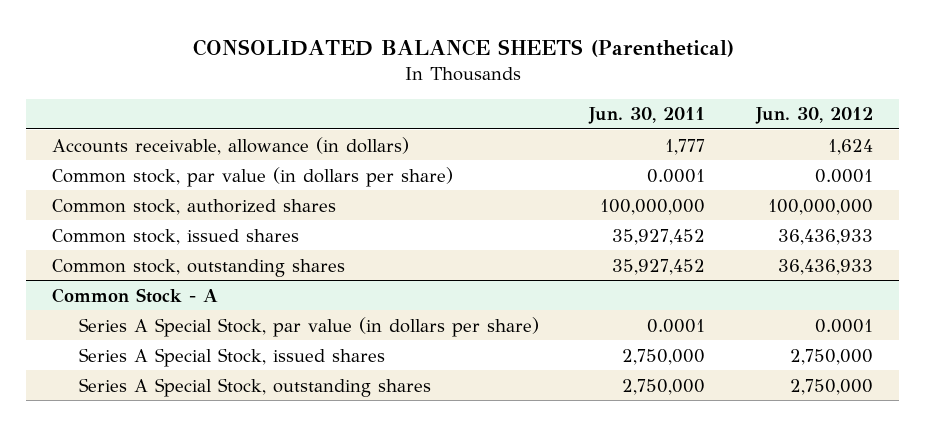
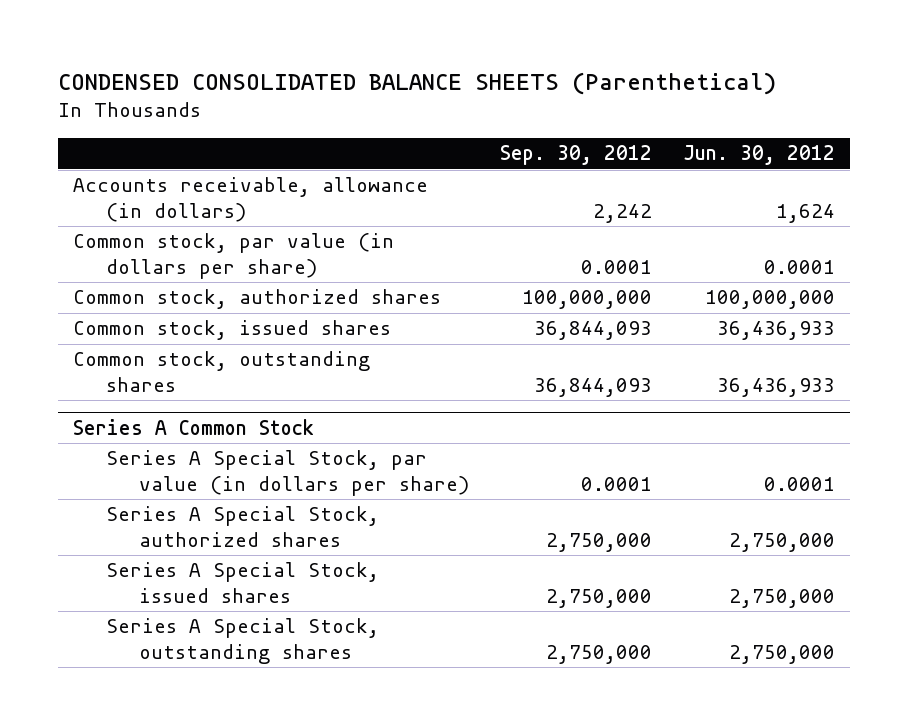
[192,39,734,58] CONSOLIDATED BALANCE SHEETS (Parenthetical) -> [57,71,776,95] CONDENSED CONSOLIDATED BALANCE SHEETS (Parenthetical)
[588,107,706,125] Jun. 30, 2011 -> none
none -> [499,145,652,166] Sep. 30, 2012
[51,287,218,303] Common Stock - A -> [73,418,315,435] Series A Common Stock
none -> [106,506,380,547] Series A Special Stock, authorized shares

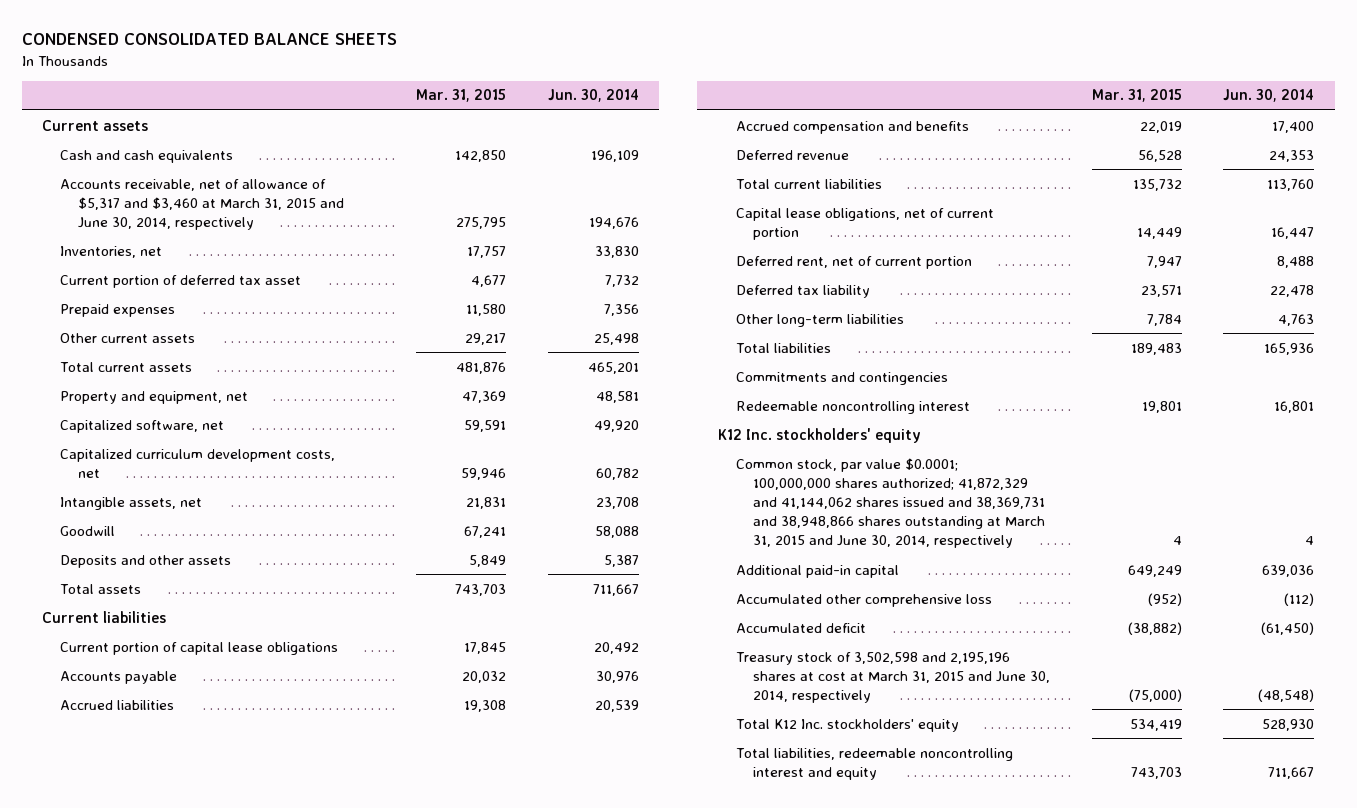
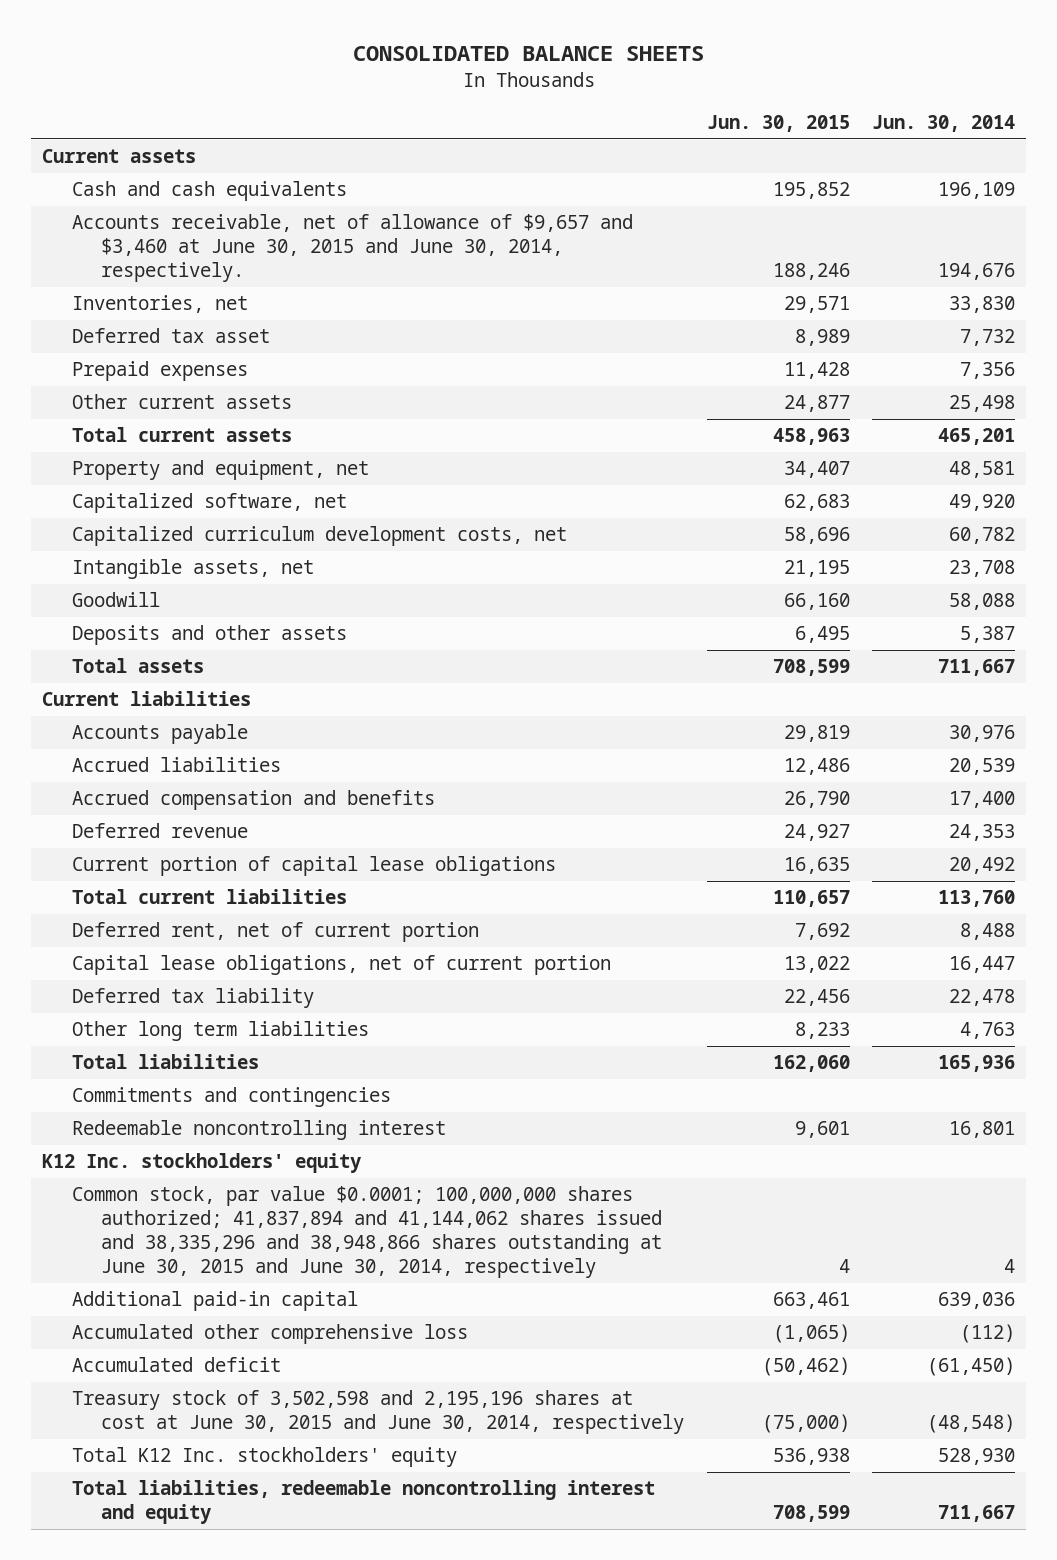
[21,33,397,46] CONDENSED CONSOLIDATED BALANCE SHEETS -> [352,45,704,61] CONSOLIDATED BALANCE SHEETS
[416,89,507,103] Mar. 31, 2015 -> none
none -> [706,115,850,133] Jun. 30, 2015
[60,178,344,231] Accounts receivable, net of allowance of $5,317 and $3,460 at March 31, 2015 and June 30, 2014, respectively -> [71,214,633,283] Accounts receivable, net of allowance of $9,657 and $3,460 at June 30, 2015 and June 30, 2014, respectively.
[60,274,302,288] Current portion of deferred tax asset -> [71,328,270,344] Deferred tax asset
[60,641,339,655] Current portion of capital lease obligations -> [71,856,556,877] Current portion of capital lease obligations
[735,207,994,240] Capital lease obligations, net of current portion -> [71,955,611,976] Capital lease obligations, net of current portion
[735,313,904,327] Other long-term liabilities -> [71,1021,369,1042] Other long term liabilities
[735,457,1046,549] Common stock, par value $0.0001; 100,000,000 shares authorized; 41,872,329 and 41,144,062 shares issued and 38,369,731 and 38,948,866 shares outstanding at March 31, 2015 and June 30, 2014, respectively -> [71,1186,663,1279] Common stock, par value $0.0001; 100,000,000 shares authorized; 41,837,894 and 41,144,062 shares issued and 38,335,296 and 38,948,866 shares outstanding at June 30, 2015 and June 30, 2014, respectively
[735,651,1051,704] Treasury stock of 3,502,598 and 2,195,196 shares at cost at March 31, 2015 and June 30, 2014, respectively -> [71,1390,685,1435] Treasury stock of 3,502,598 and 2,195,196 shares at cost at June 30, 2015 and June 30, 2014, respectively

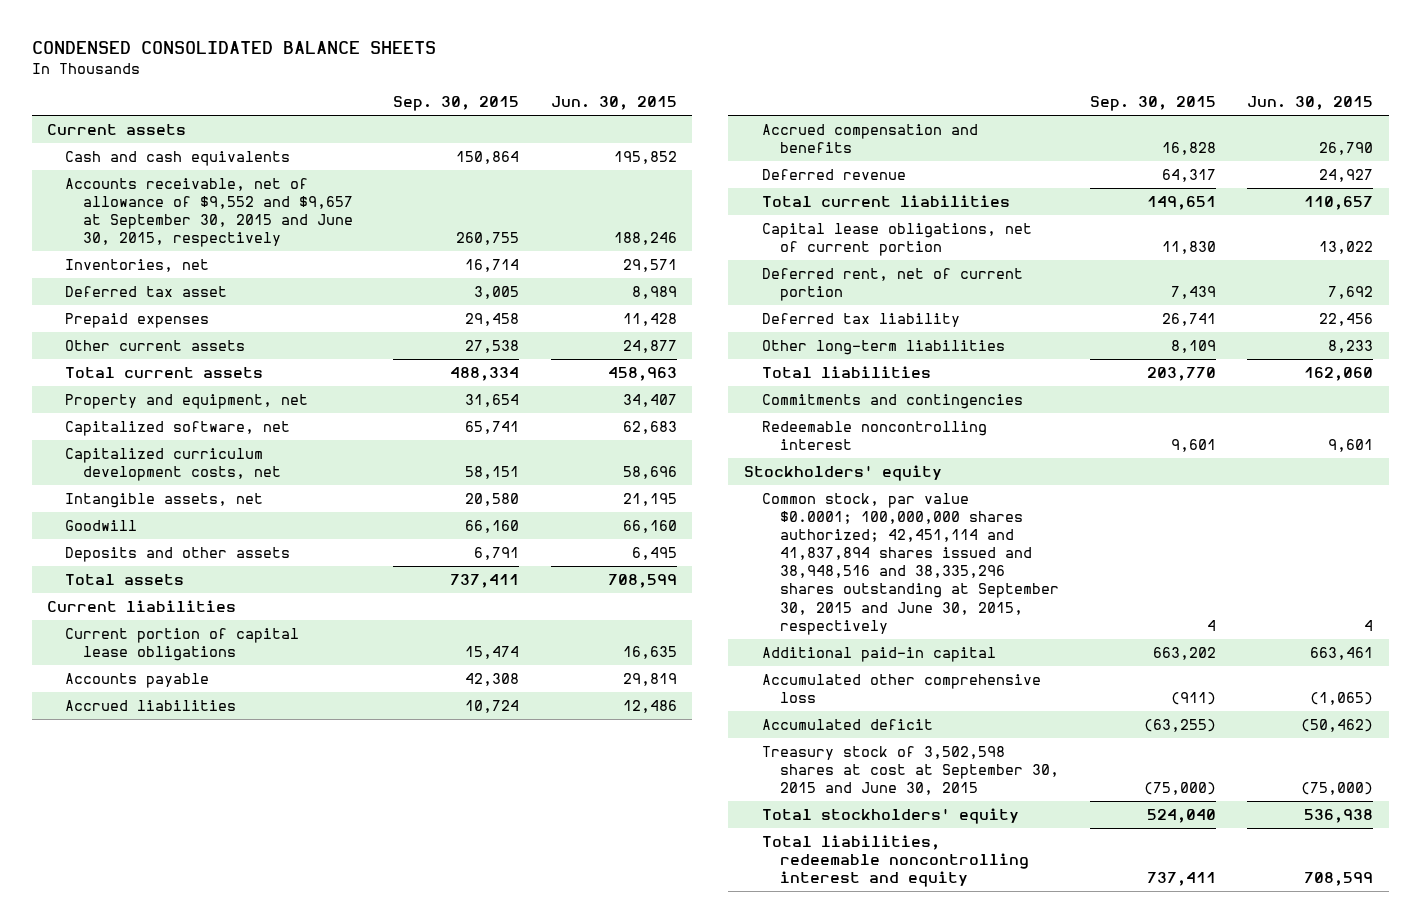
[352,45,704,61] CONSOLIDATED BALANCE SHEETS -> [31,41,436,55] CONDENSED CONSOLIDATED BALANCE SHEETS
[871,115,1015,133] Jun. 30, 2014 -> none
none -> [393,96,520,112] Sep. 30, 2015
[71,214,633,283] Accounts receivable, net of allowance of $9,657 and $3,460 at June 30, 2015 and June 30, 2014, respectively. -> [65,178,354,248] Accounts receivable, net of allowance of $9,552 and $9,657 at September 30, 2015 and June 30, 2015, respectively
[71,856,556,877] Current portion of capital lease obligations -> [65,628,300,662] Current portion of capital lease obligations
[71,922,479,943] Deferred rent, net of current portion -> [761,268,1023,302] Deferred rent, net of current portion
[71,1021,369,1042] Other long term liabilities -> [761,340,1005,356] Other long-term liabilities
[42,1153,363,1174] K12 Inc. stockholders' equity -> [744,465,943,482] Stockholders' equity
[71,1186,663,1279] Common stock, par value $0.0001; 100,000,000 shares authorized; 41,837,894 and 41,144,062 shares issued and 38,335,296 and 38,948,866 shares outstanding at June 30, 2015 and June 30, 2014, respectively -> [761,493,1059,635] Common stock, par value $0.0001; 100,000,000 shares authorized; 42,451,114 and 41,837,894 shares issued and 38,948,516 and 38,335,296 shares outstanding at September 30, 2015 and June 30, 2015, respectively
[71,1390,685,1435] Treasury stock of 3,502,598 and 2,195,196 shares at cost at June 30, 2015 and June 30, 2014, respectively -> [761,746,1059,796] Treasury stock of 3,502,598 shares at cost at September 30, 2015 and June 30, 2015
[71,1447,457,1468] Total K12 Inc. stockholders' equity -> [761,808,1019,825] Total stockholders' equity

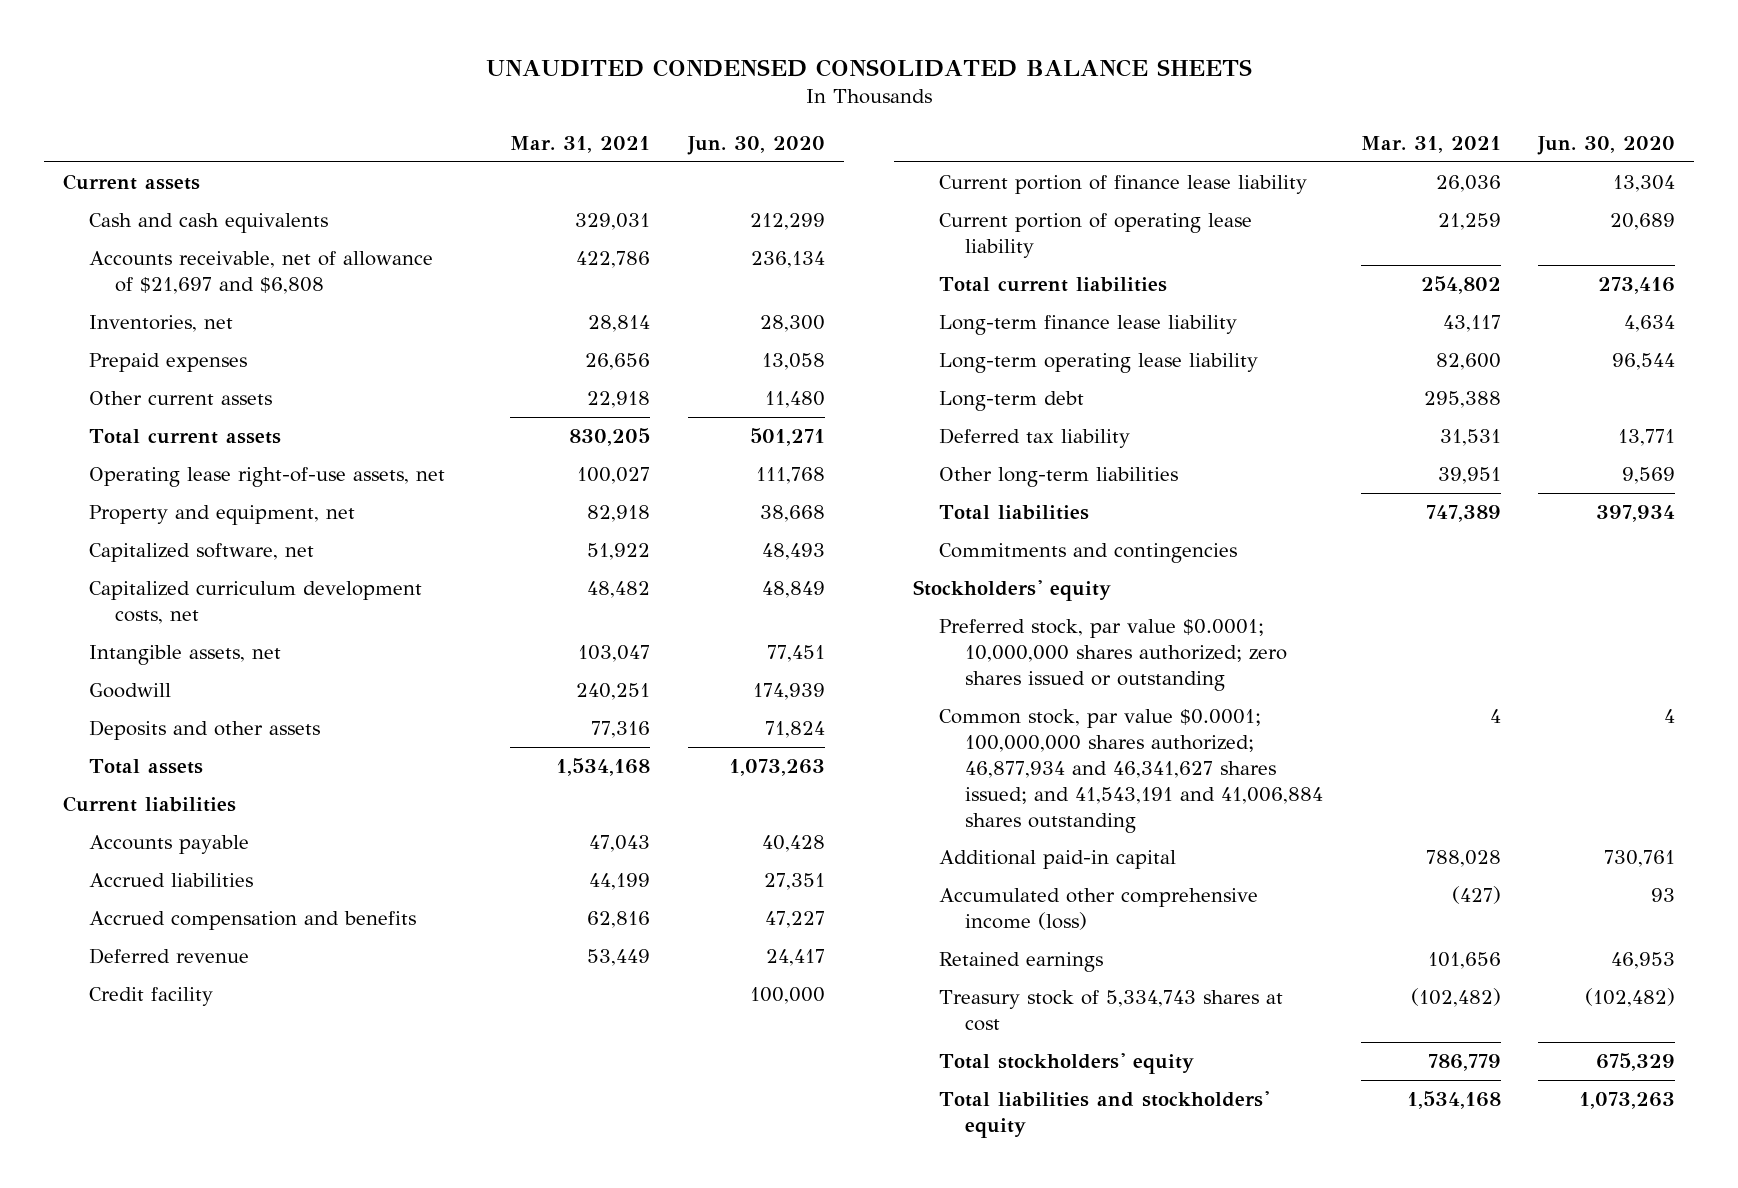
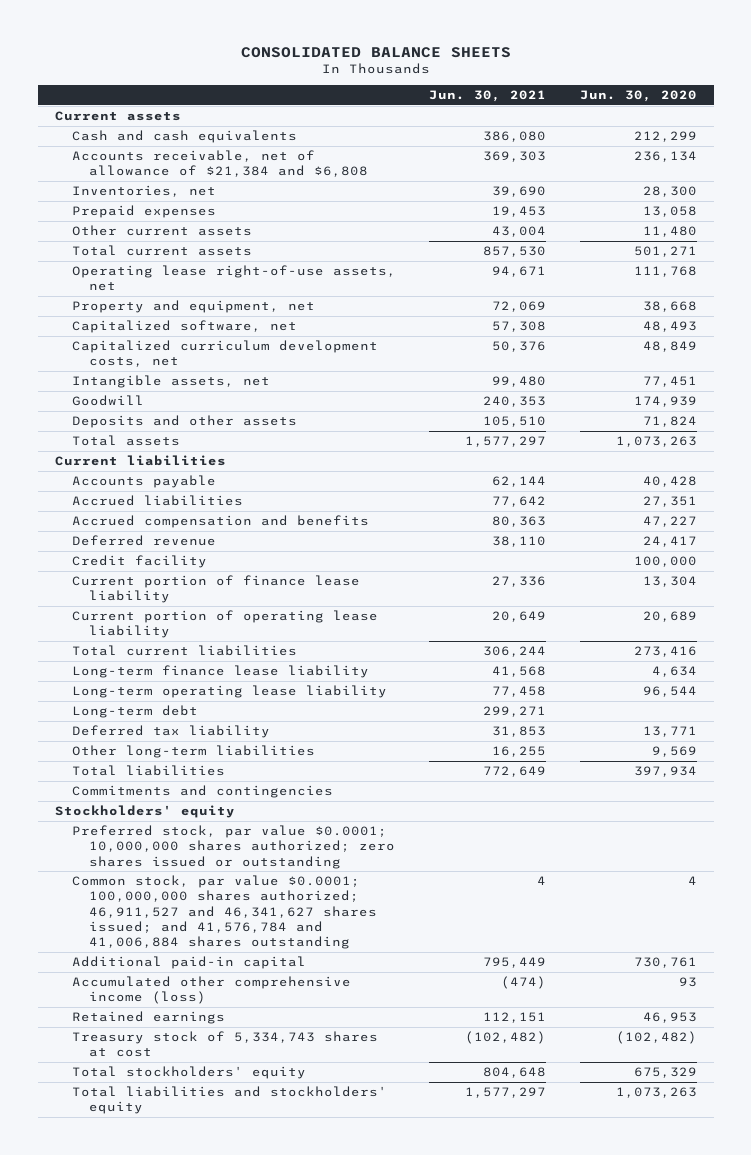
[486,58,1253,77] UNAUDITED CONDENSED CONSOLIDATED BALANCE SHEETS -> [240,46,511,58] CONSOLIDATED BALANCE SHEETS
[510,135,651,153] Mar. 31, 2021 -> none
none -> [429,90,547,103] Jun. 30, 2021
[89,250,434,294] Accounts receivable, net of allowance of $21,697 and $6,808 -> [72,150,369,178] Accounts receivable, net of allowance of $21,384 and $6,808
[939,708,1324,833] Common stock, par value $0.0001; 100,000,000 shares authorized; 46,877,934 and 46,341,627 shares issued; and 41,543,191 and 41,006,884 shares outstanding -> [72,875,378,949] Common stock, par value $0.0001; 100,000,000 shares authorized; 46,911,527 and 46,341,627 shares issued; and 41,576,784 and 41,006,884 shares outstanding

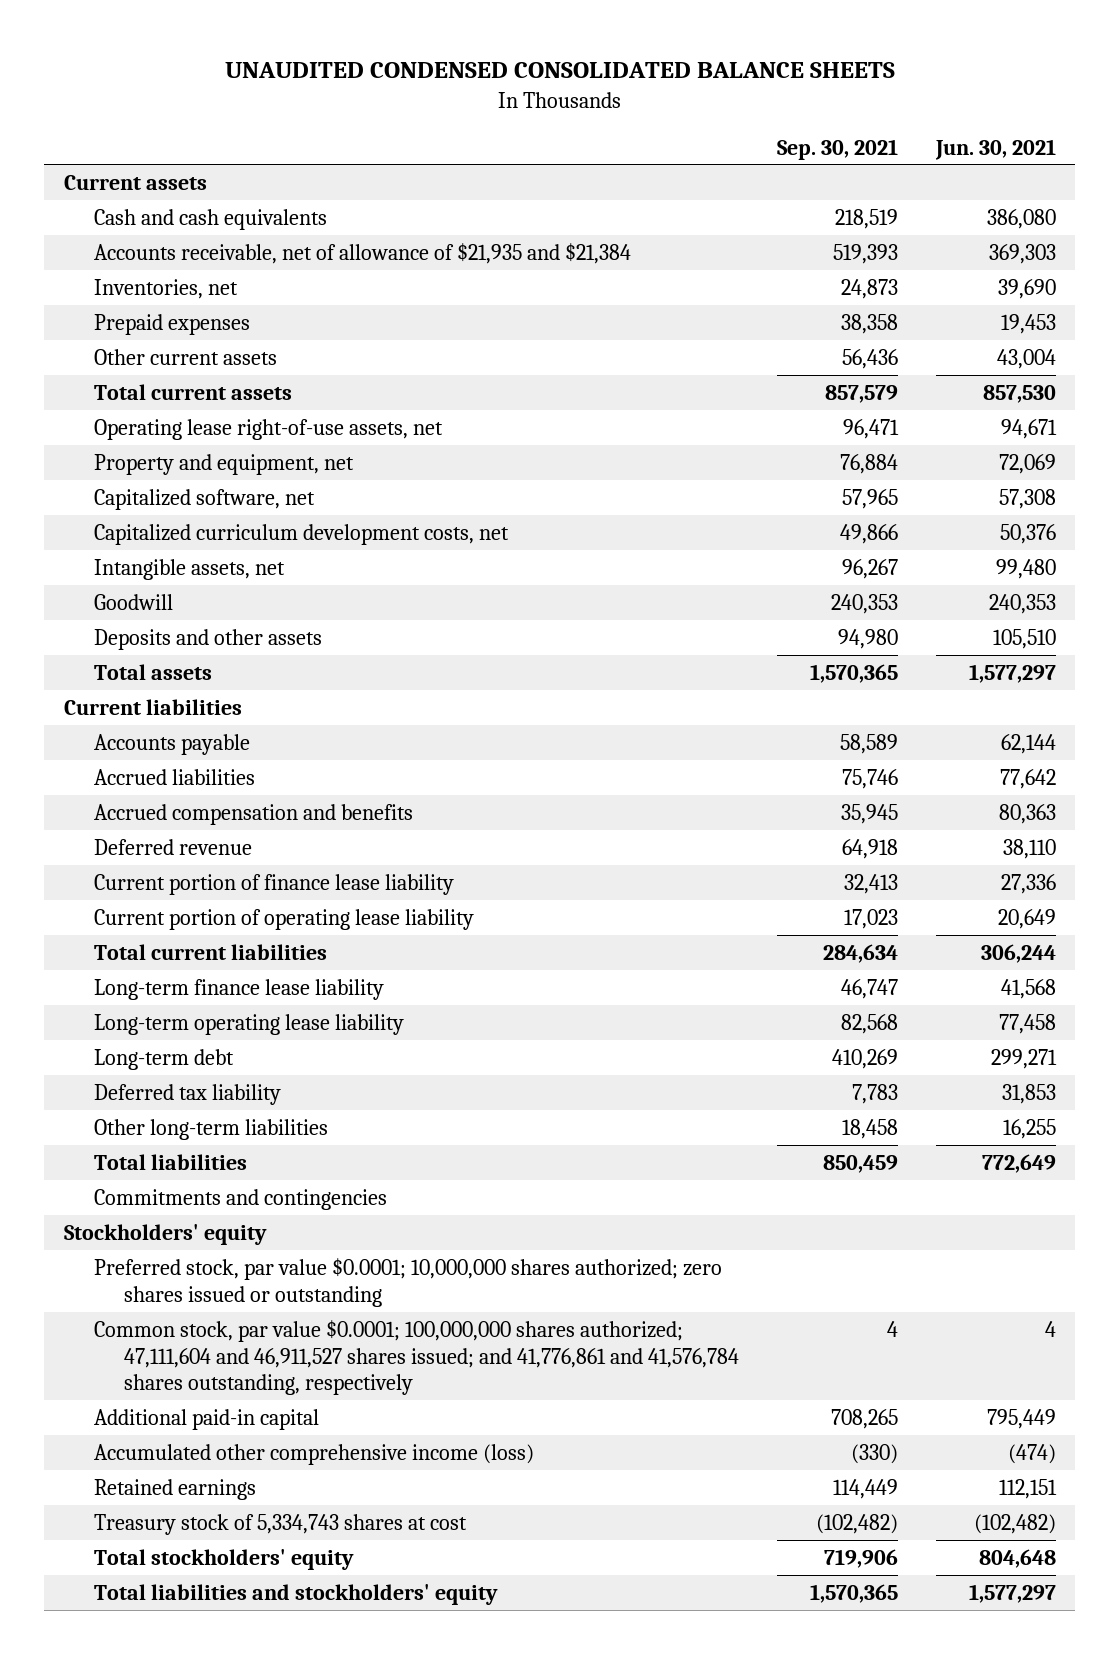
[240,46,511,58] CONSOLIDATED BALANCE SHEETS -> [224,62,895,79] UNAUDITED CONDENSED CONSOLIDATED BALANCE SHEETS
[579,90,697,103] Jun. 30, 2020 -> none
none -> [776,138,898,160] Sep. 30, 2021
[72,150,369,178] Accounts receivable, net of allowance of $21,384 and $6,808 -> [93,242,631,264] Accounts receivable, net of allowance of $21,935 and $21,384
[72,555,208,569] Credit facility -> none
[72,875,378,949] Common stock, par value $0.0001; 100,000,000 shares authorized; 46,911,527 and 46,341,627 shares issued; and 41,576,784 and 41,006,884 shares outstanding -> [93,1319,739,1396] Common stock, par value $0.0001; 100,000,000 shares authorized; 47,111,604 and 46,911,527 shares issued; and 41,776,861 and 41,576,784 shares outstanding, respectively

